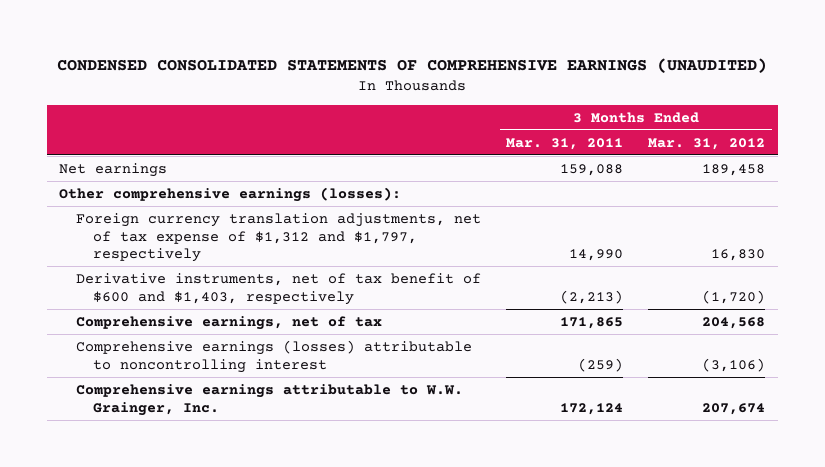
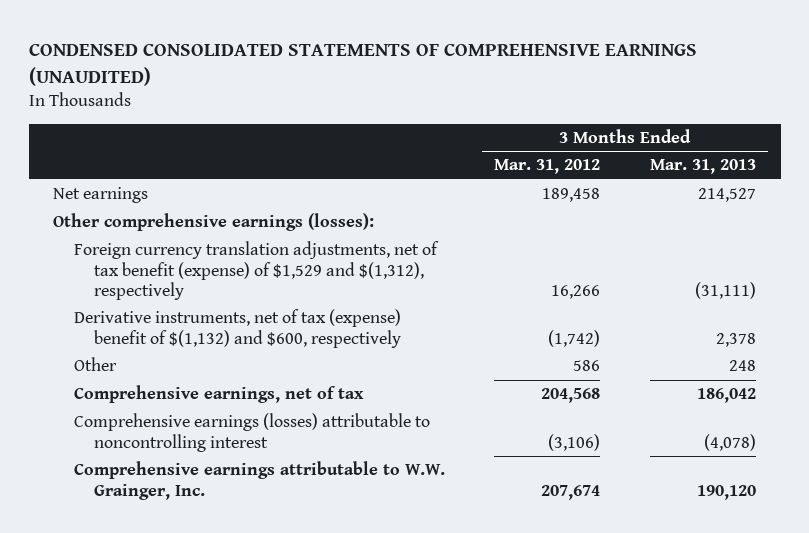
[506,137,624,150] Mar. 31, 2011 -> none
none -> [649,159,756,175] Mar. 31, 2013
[76,212,482,263] Foreign currency translation adjustments, net of tax expense of $1,312 and $1,797, respectively -> [73,241,439,300] Foreign currency translation adjustments, net of tax benefit (expense) of $1,529 and $(1,312), respectively
[711,249,766,262] 16,830 -> [551,284,601,299] 16,266
[76,272,482,305] Derivative instruments, net of tax benefit of $600 and $1,403, respectively -> [73,309,402,348] Derivative instruments, net of tax (expense) benefit of $(1,132) and $600, respectively
[702,289,766,304] (1,720) -> [548,329,601,347] (1,742)
none -> [73,357,117,372] Other

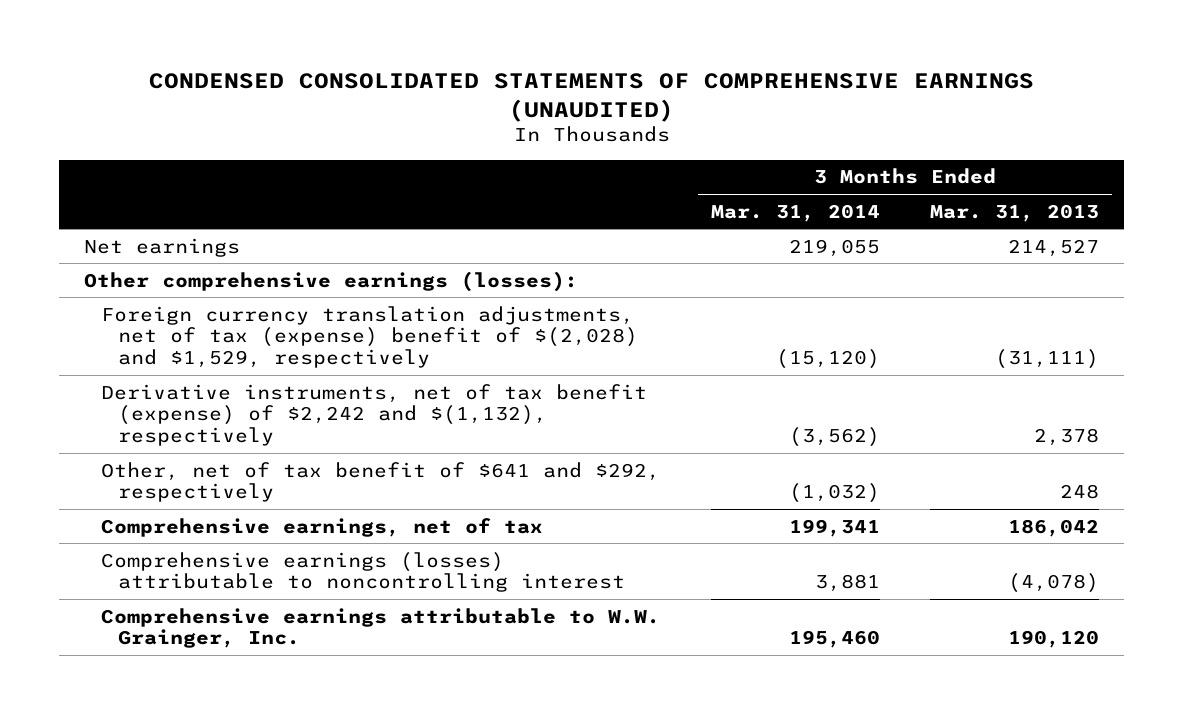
[494,159,601,175] Mar. 31, 2012 -> none
none -> [710,203,880,222] Mar. 31, 2014
[73,241,439,300] Foreign currency translation adjustments, net of tax benefit (expense) of $1,529 and $(1,312), respectively -> [101,305,639,369] Foreign currency translation adjustments, net of tax (expense) benefit of $(2,028) and $1,529, respectively
[73,309,402,348] Derivative instruments, net of tax (expense) benefit of $(1,132) and $600, respectively -> [101,383,648,447] Derivative instruments, net of tax benefit (expense) of $2,242 and $(1,132), respectively
[73,357,117,372] Other -> [101,461,661,503] Other, net of tax benefit of $641 and $292, respectively

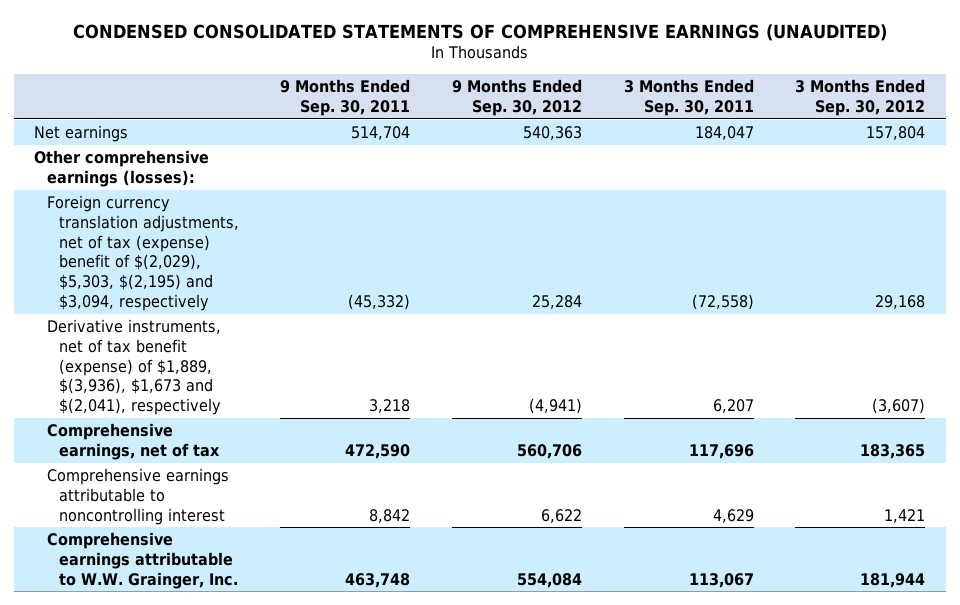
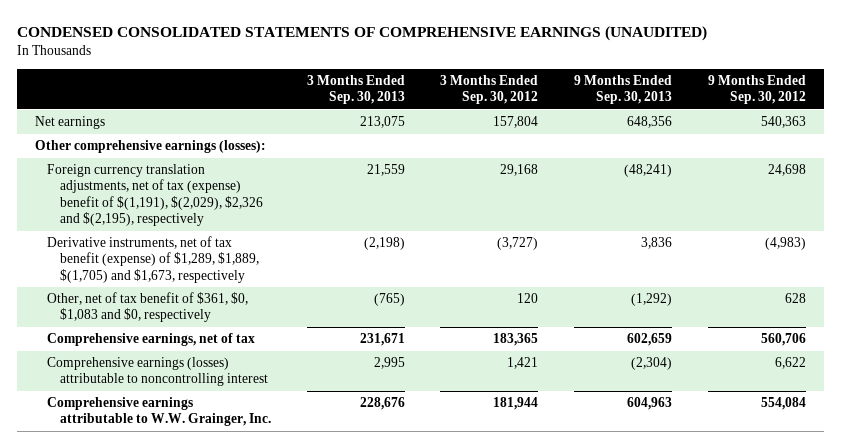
[280,78,411,116] 9 Months Ended Sep. 30, 2011 -> none
[623,78,754,116] 3 Months Ended Sep. 30, 2011 -> none
none -> [306,74,405,105] 3 Months Ended Sep. 30, 2013
none -> [574,74,673,105] 9 Months Ended Sep. 30, 2013
[46,195,239,311] Foreign currency translation adjustments, net of tax (expense) benefit of $(2,029), $5,303, $(2,195) and $3,094, respectively -> [47,164,263,227] Foreign currency translation adjustments, net of tax (expense) benefit of $(1,191), $(2,029), $2,326 and $(2,195), respectively
[531,294,582,309] 25,284 -> [768,164,807,177] 24,698
[46,319,221,415] Derivative instruments, net of tax benefit (expense) of $1,889, $(3,936), $1,673 and $(2,041), respectively -> [47,236,259,283] Derivative instruments, net of tax benefit (expense) of $1,289, $1,889, $(1,705) and $1,673, respectively
[528,397,582,414] (4,941) -> [765,237,807,251] (4,983)
[872,397,926,414] (3,607) -> [497,237,539,251] (3,727)
none -> [47,292,249,323] Other, net of tax benefit of $361, $0, $1,083 and $0, respectively
[46,468,229,525] Comprehensive earnings attributable to noncontrolling interest -> [47,357,268,387] Comprehensive earnings (losses) attributable to noncontrolling interest

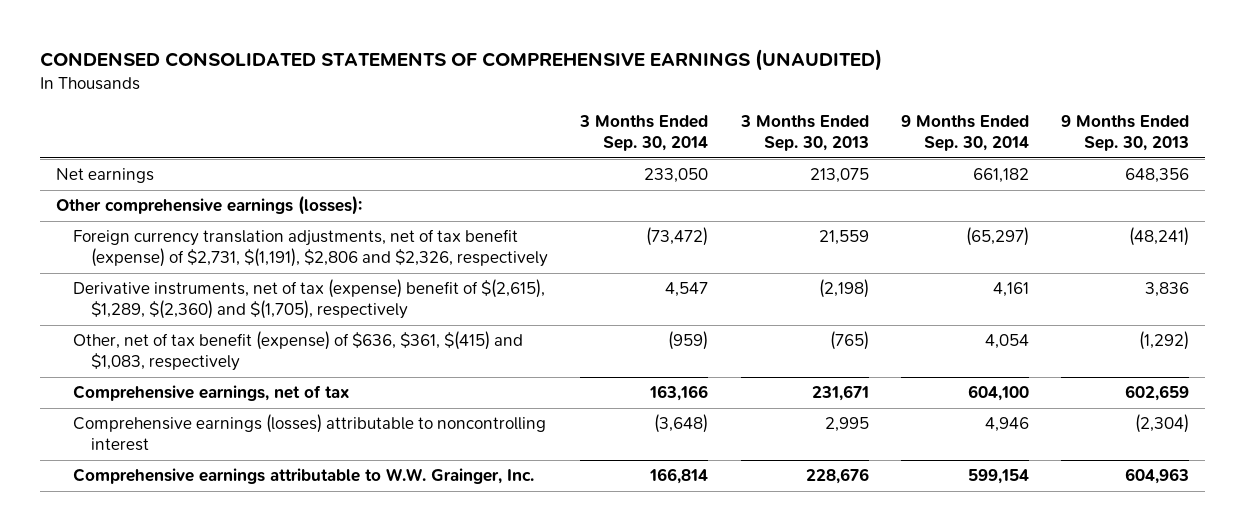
[440,74,539,105] 3 Months Ended Sep. 30, 2012 -> none
[708,74,807,105] 9 Months Ended Sep. 30, 2012 -> none
none -> [579,114,709,151] 3 Months Ended Sep. 30, 2014
none -> [900,114,1029,151] 9 Months Ended Sep. 30, 2014
[47,164,263,227] Foreign currency translation adjustments, net of tax (expense) benefit of $(1,191), $(2,029), $2,326 and $(2,195), respectively -> [73,229,548,268] Foreign currency translation adjustments, net of tax benefit (expense) of $2,731, $(1,191), $2,806 and $2,326, respectively
[47,236,259,283] Derivative instruments, net of tax benefit (expense) of $1,289, $1,889, $(1,705) and $1,673, respectively -> [73,279,546,320] Derivative instruments, net of tax (expense) benefit of $(2,615), $1,289, $(2,360) and $(1,705), respectively
[47,292,249,323] Other, net of tax benefit of $361, $0, $1,083 and $0, respectively -> [73,331,524,372] Other, net of tax benefit (expense) of $636, $361, $(415) and $1,083, respectively

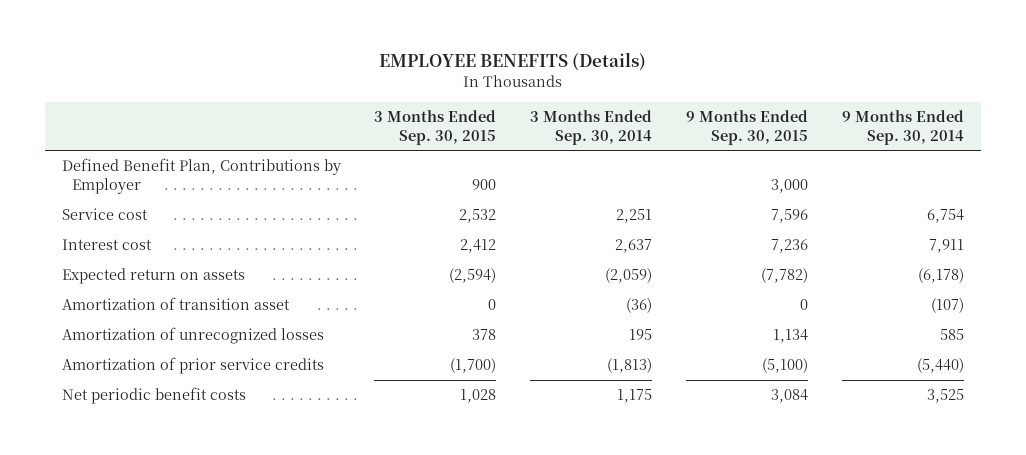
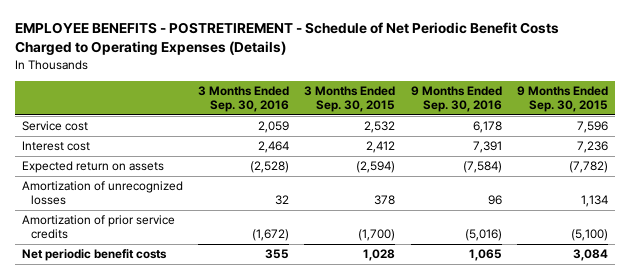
[378,52,646,72] EMPLOYEE BENEFITS (Details) -> [14,22,559,56] EMPLOYEE BENEFITS - POSTRETIREMENT - Schedule of Net Periodic Benefit Costs Charged to Operating Expenses (Details)
[530,109,653,145] 3 Months Ended Sep. 30, 2014 -> none
[842,109,965,145] 9 Months Ended Sep. 30, 2014 -> none
none -> [198,86,290,113] 3 Months Ended Sep. 30, 2016
none -> [410,86,502,113] 9 Months Ended Sep. 30, 2016
[61,158,341,195] Defined Benefit Plan, Contributions by Employer -> none
[61,297,290,311] Amortization of transition asset -> none

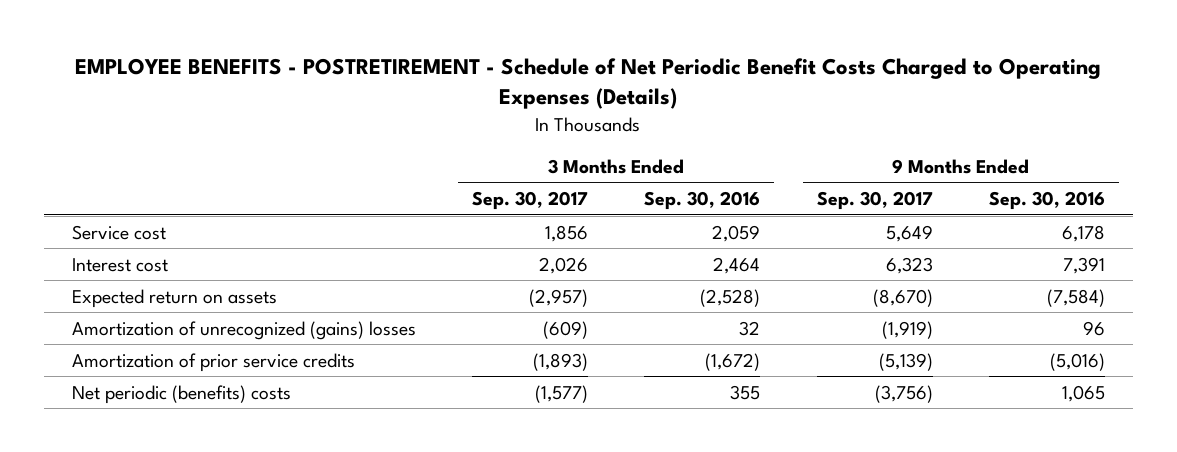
[304,86,396,113] 3 Months Ended Sep. 30, 2015 -> none
[516,86,608,113] 9 Months Ended Sep. 30, 2015 -> none
none -> [472,190,589,210] Sep. 30, 2017
none -> [816,190,933,210] Sep. 30, 2017
[22,181,184,206] Amortization of unrecognized losses -> [72,320,417,340] Amortization of unrecognized (gains) losses
[22,249,168,262] Net periodic benefit costs -> [72,384,292,404] Net periodic (benefits) costs

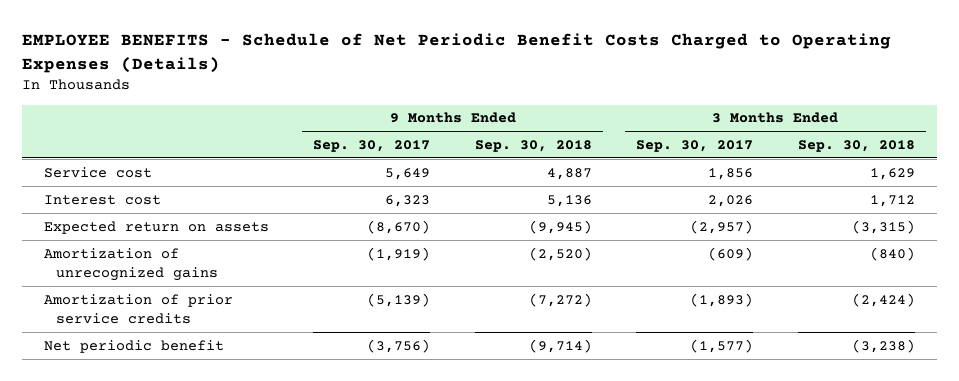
[75,58,1102,110] EMPLOYEE BENEFITS - POSTRETIREMENT - Schedule of Net Periodic Benefit Costs Charged to Operating Expenses (Details) -> [21,33,891,73] EMPLOYEE BENEFITS - Schedule of Net Periodic Benefit Costs Charged to Operating Expenses (Details)
[644,190,761,210] Sep. 30, 2016 -> none
[988,190,1105,210] Sep. 30, 2016 -> none
none -> [474,140,592,153] Sep. 30, 2018
none -> [797,140,915,153] Sep. 30, 2018
[72,320,417,340] Amortization of unrecognized (gains) losses -> [43,247,219,281] Amortization of unrecognized gains
[72,384,292,404] Net periodic (benefits) costs -> [43,339,224,353] Net periodic benefit

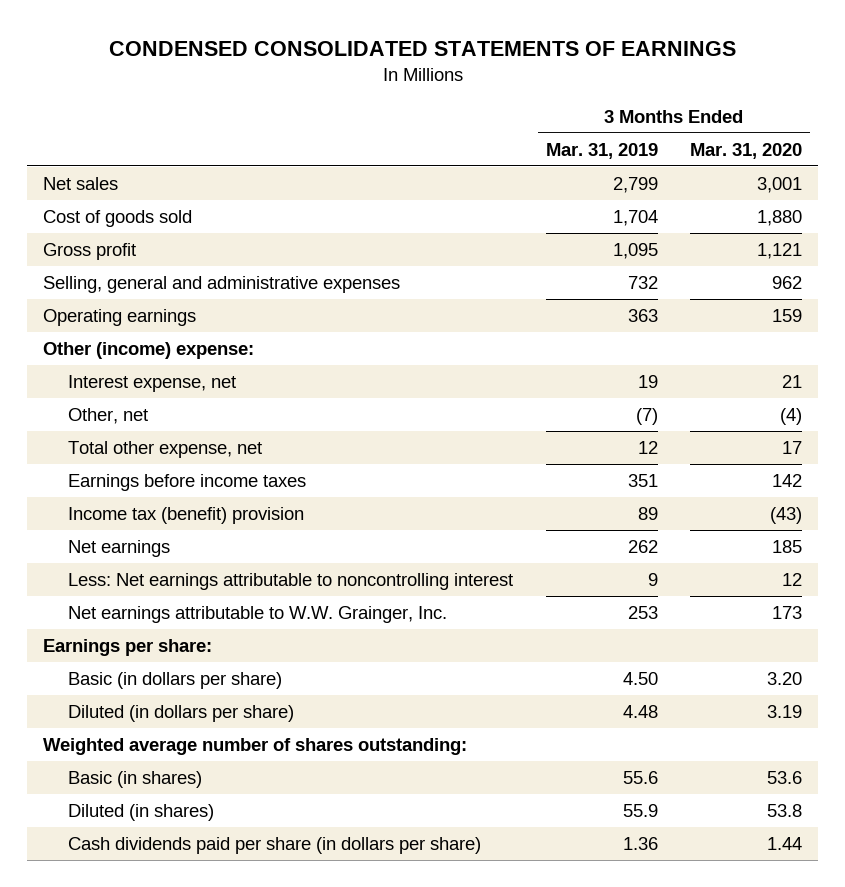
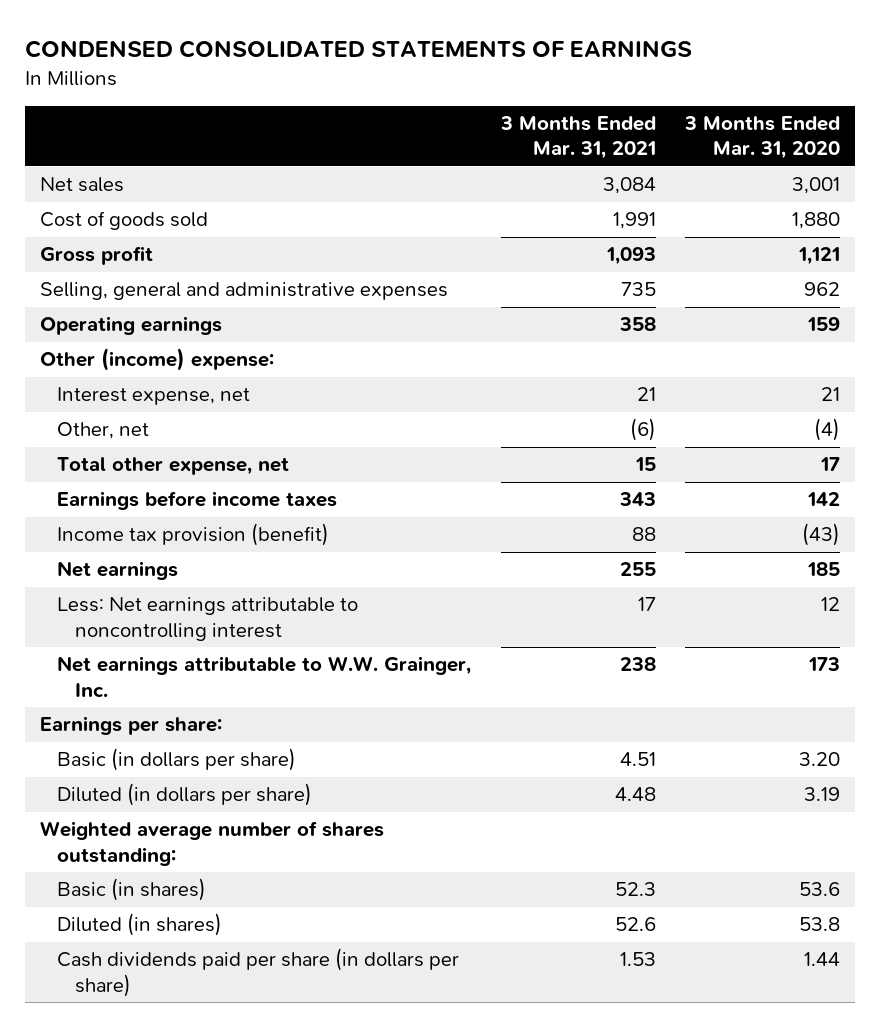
[545,142,658,159] Mar. 31, 2019 -> none
none -> [499,116,656,160] 3 Months Ended Mar. 31, 2021
[68,506,305,524] Income tax (benefit) provision -> [57,523,330,547] Income tax provision (benefit)

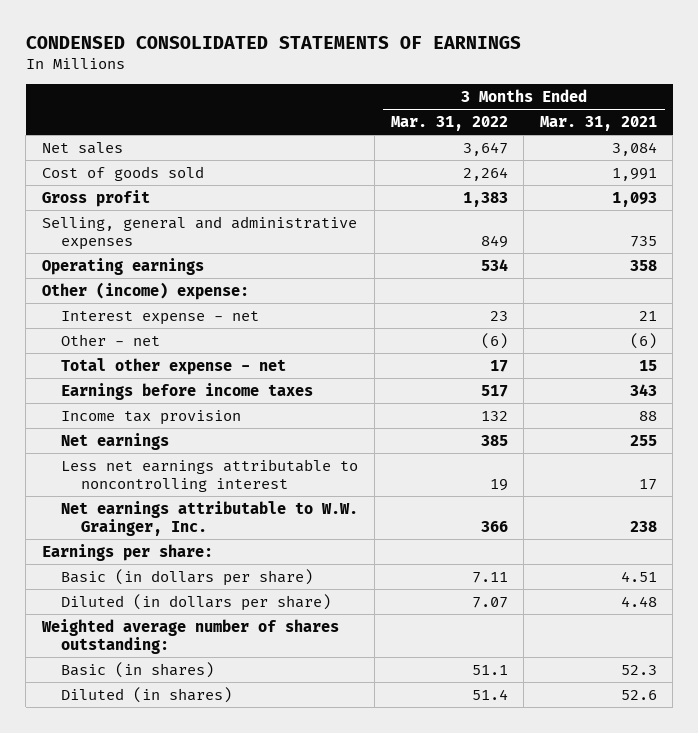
[683,116,840,160] 3 Months Ended Mar. 31, 2020 -> none
none -> [390,115,508,131] Mar. 31, 2022
[57,387,251,406] Interest expense, net -> [61,310,260,325] Interest expense - net
[57,422,150,440] Other, net -> [61,333,161,346] Other - net
[57,457,290,476] Total other expense, net -> [61,357,287,375] Total other expense - net
[57,523,330,547] Income tax provision (benefit) -> [61,409,242,425] Income tax provision
[57,597,359,641] Less: Net earnings attributable to noncontrolling interest -> [61,458,359,492] Less net earnings attributable to noncontrolling interest
[57,948,460,997] Cash dividends paid per share (in dollars per share) -> none

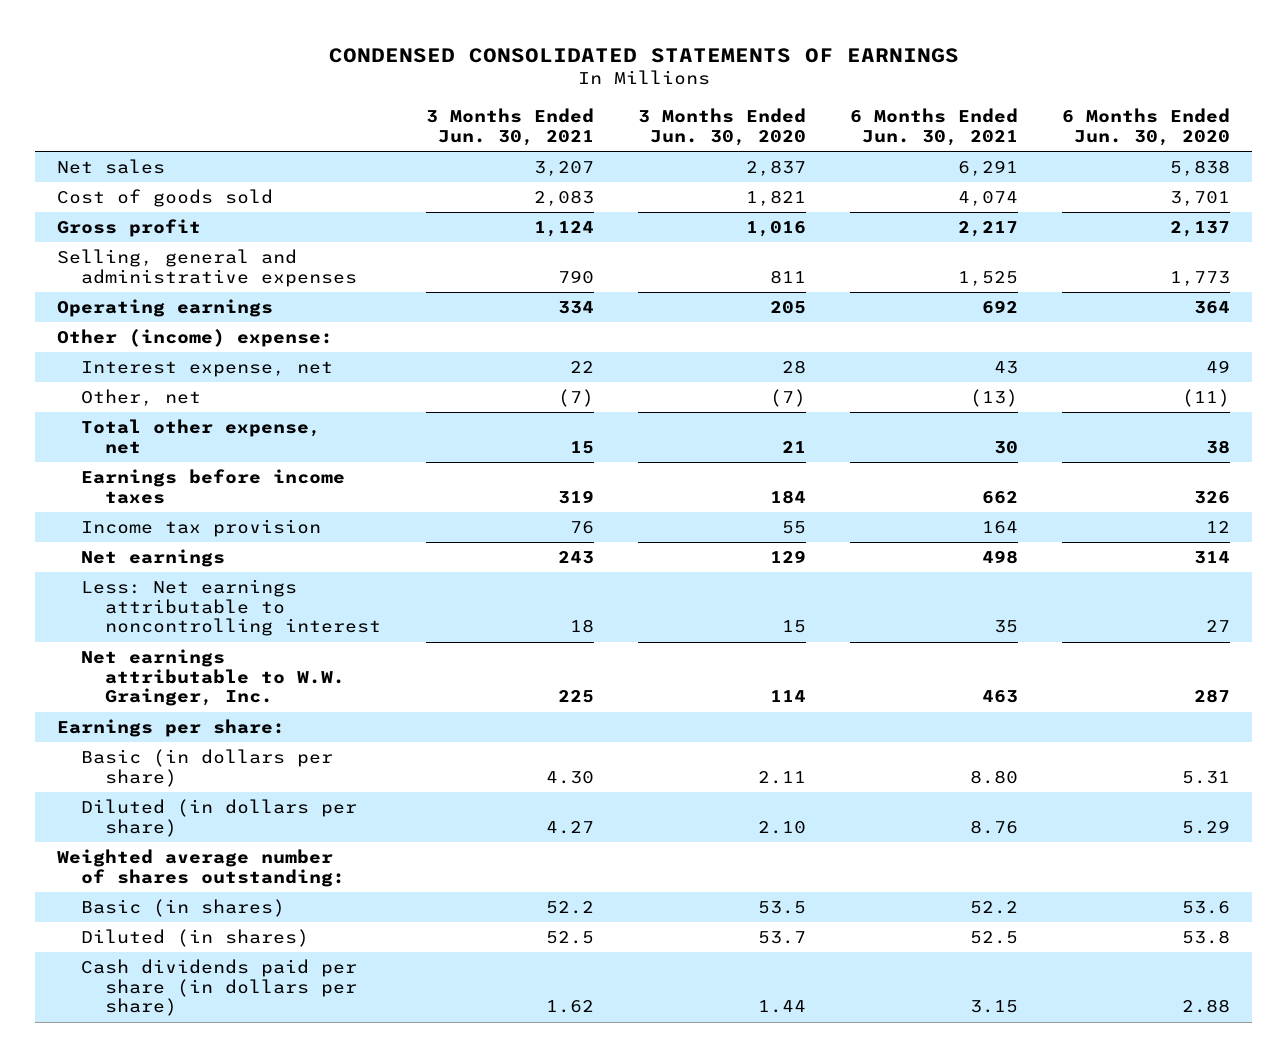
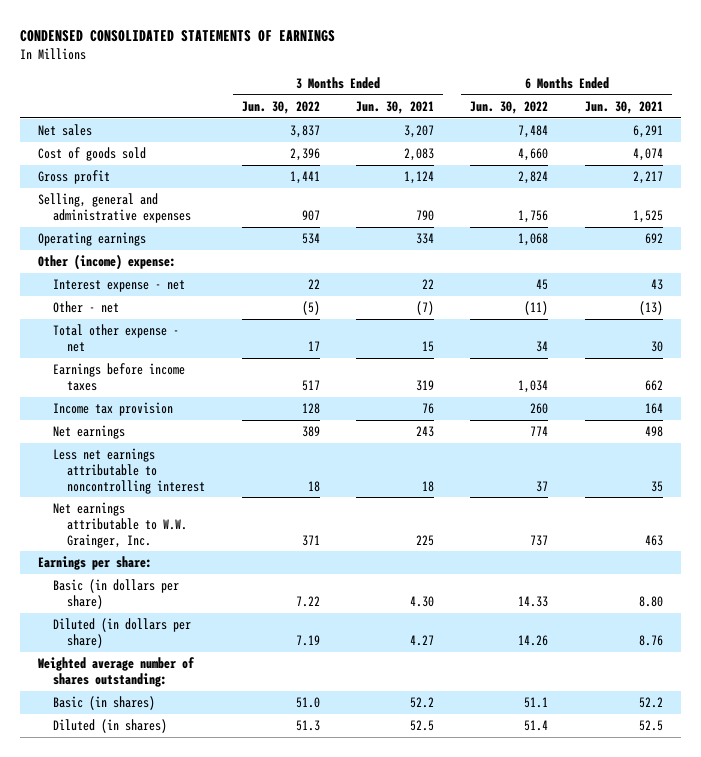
[637,108,806,146] 3 Months Ended Jun. 30, 2020 -> none
[1061,108,1230,146] 6 Months Ended Jun. 30, 2020 -> none
none -> [241,101,320,115] Jun. 30, 2022
none -> [470,101,549,115] Jun. 30, 2022
[81,361,334,378] Interest expense, net -> [52,279,185,293] Interest expense - net
[81,389,202,407] Other, net -> [52,301,119,314] Other - net
[81,419,322,454] Total other expense, net -> [52,324,179,352] Total other expense - net
[81,579,382,637] Less: Net earnings attributable to noncontrolling interest -> [52,448,206,494] Less net earnings attributable to noncontrolling interest
[81,959,358,1017] Cash dividends paid per share (in dollars per share) -> none

